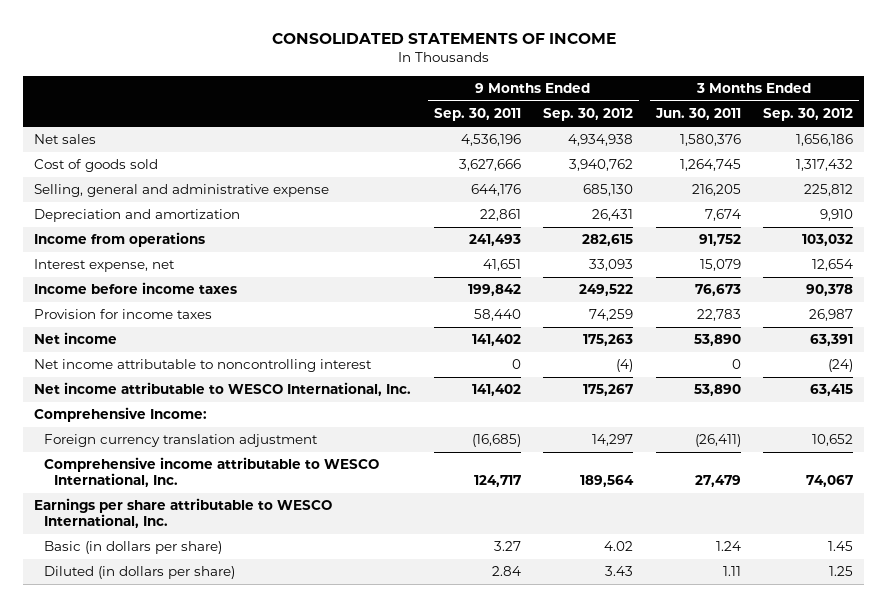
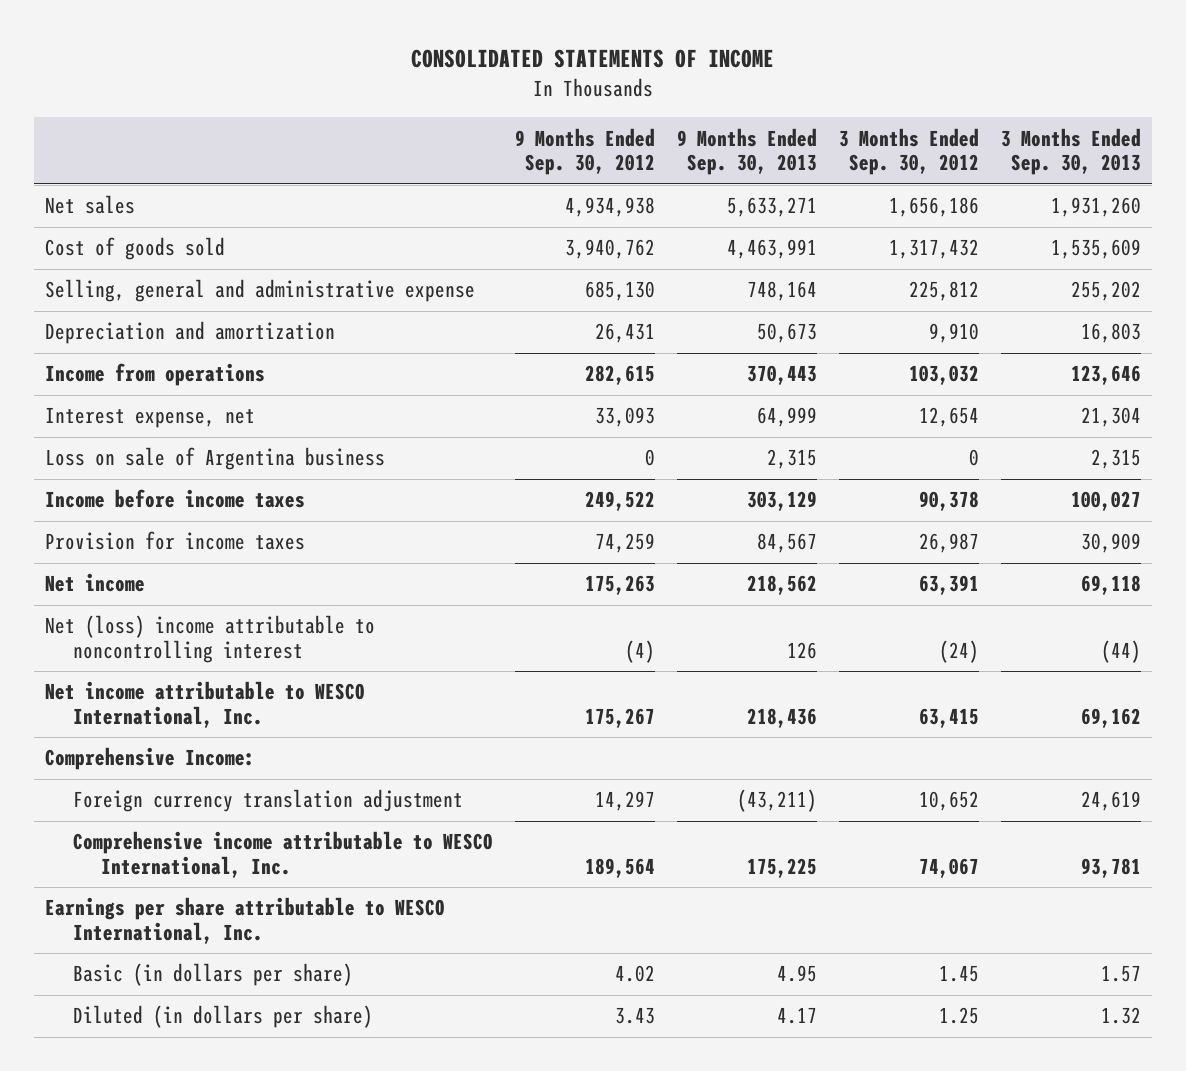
[433,108,521,122] Sep. 30, 2011 -> none
[654,108,741,121] Jun. 30, 2011 -> none
none -> [676,127,817,176] 9 Months Ended Sep. 30, 2013
none -> [1000,127,1141,176] 3 Months Ended Sep. 30, 2013
none -> [44,447,385,471] Loss on sale of Argentina business
[34,359,373,373] Net income attributable to noncontrolling interest -> [44,615,375,663] Net (loss) income attributable to noncontrolling interest

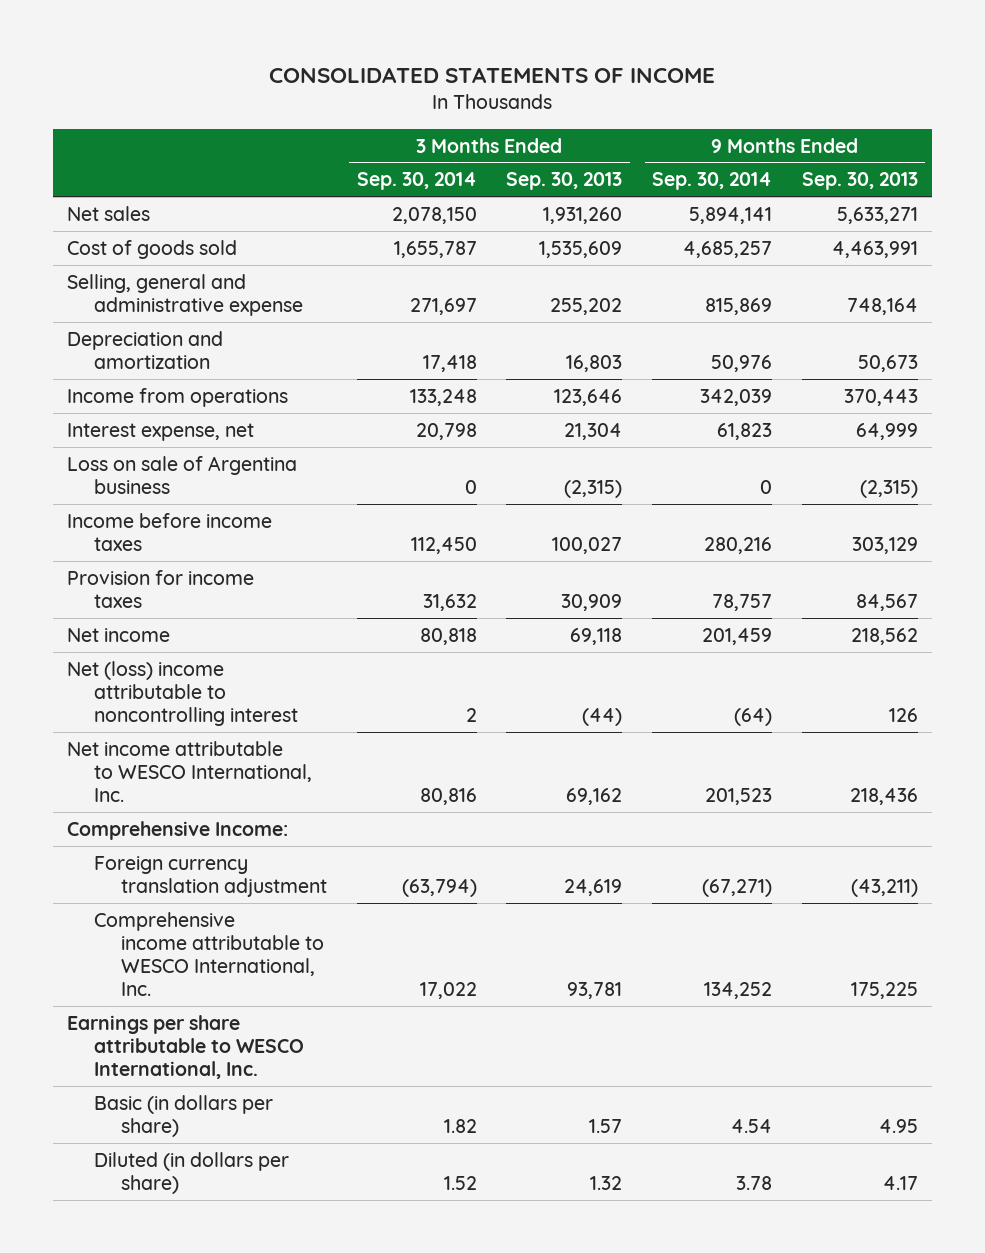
[515,127,656,176] 9 Months Ended Sep. 30, 2012 -> none
[838,127,979,176] 3 Months Ended Sep. 30, 2012 -> none
none -> [356,172,477,191] Sep. 30, 2014
none -> [651,172,772,191] Sep. 30, 2014
[766,449,817,470] 2,315 -> [859,479,918,498] (2,315)
[1090,449,1141,470] 2,315 -> [564,479,623,498] (2,315)

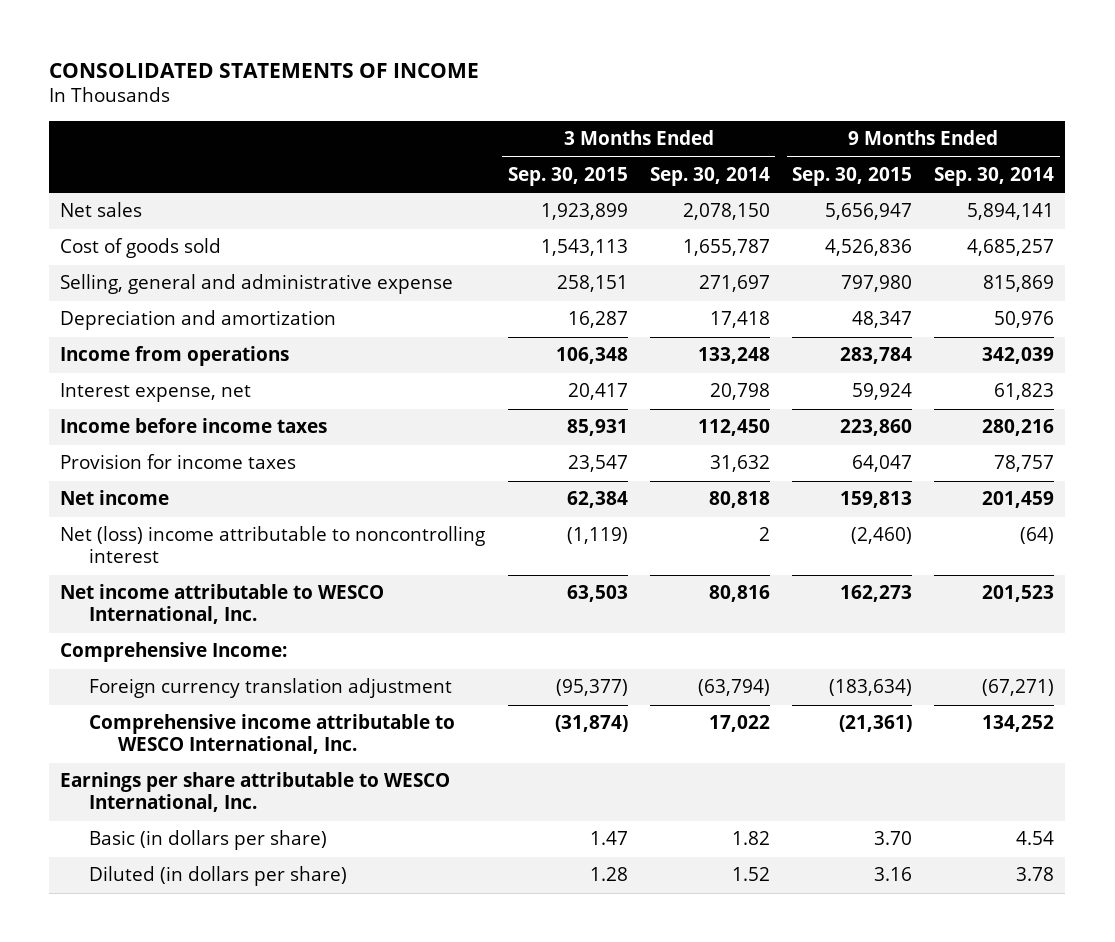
[506,172,623,191] Sep. 30, 2013 -> none
[801,172,918,191] Sep. 30, 2013 -> none
none -> [507,167,628,187] Sep. 30, 2015
none -> [792,167,913,187] Sep. 30, 2015
[67,455,298,494] Loss on sale of Argentina business -> none

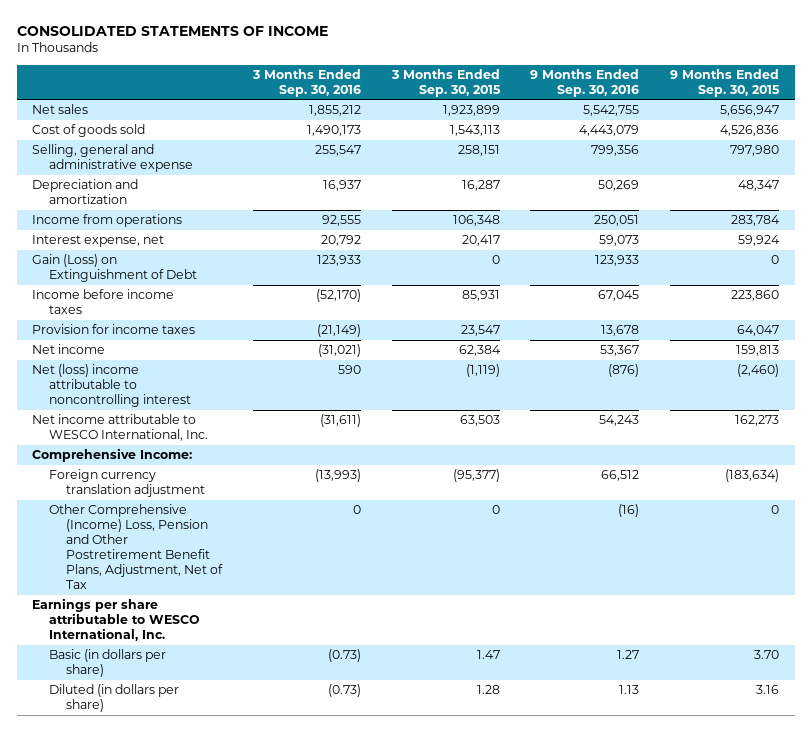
[649,167,770,187] Sep. 30, 2014 -> none
[934,167,1055,187] Sep. 30, 2014 -> none
none -> [251,68,361,97] 3 Months Ended Sep. 30, 2016
none -> [530,68,640,97] 9 Months Ended Sep. 30, 2016
none -> [32,254,198,283] Gain (Loss) on Extinguishment of Debt
[89,714,456,755] Comprehensive income attributable to WESCO International, Inc. -> none
none -> [49,504,224,590] Other Comprehensive (Income) Loss, Pension and Other Postretirement Benefit Plans, Adjustment, Net of Tax

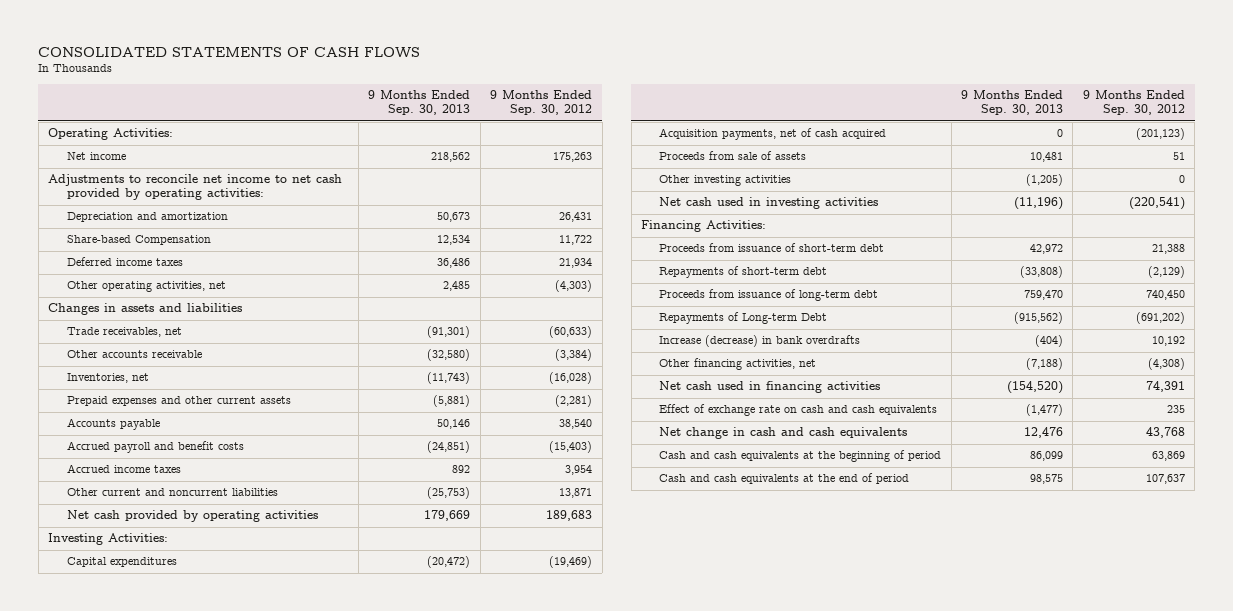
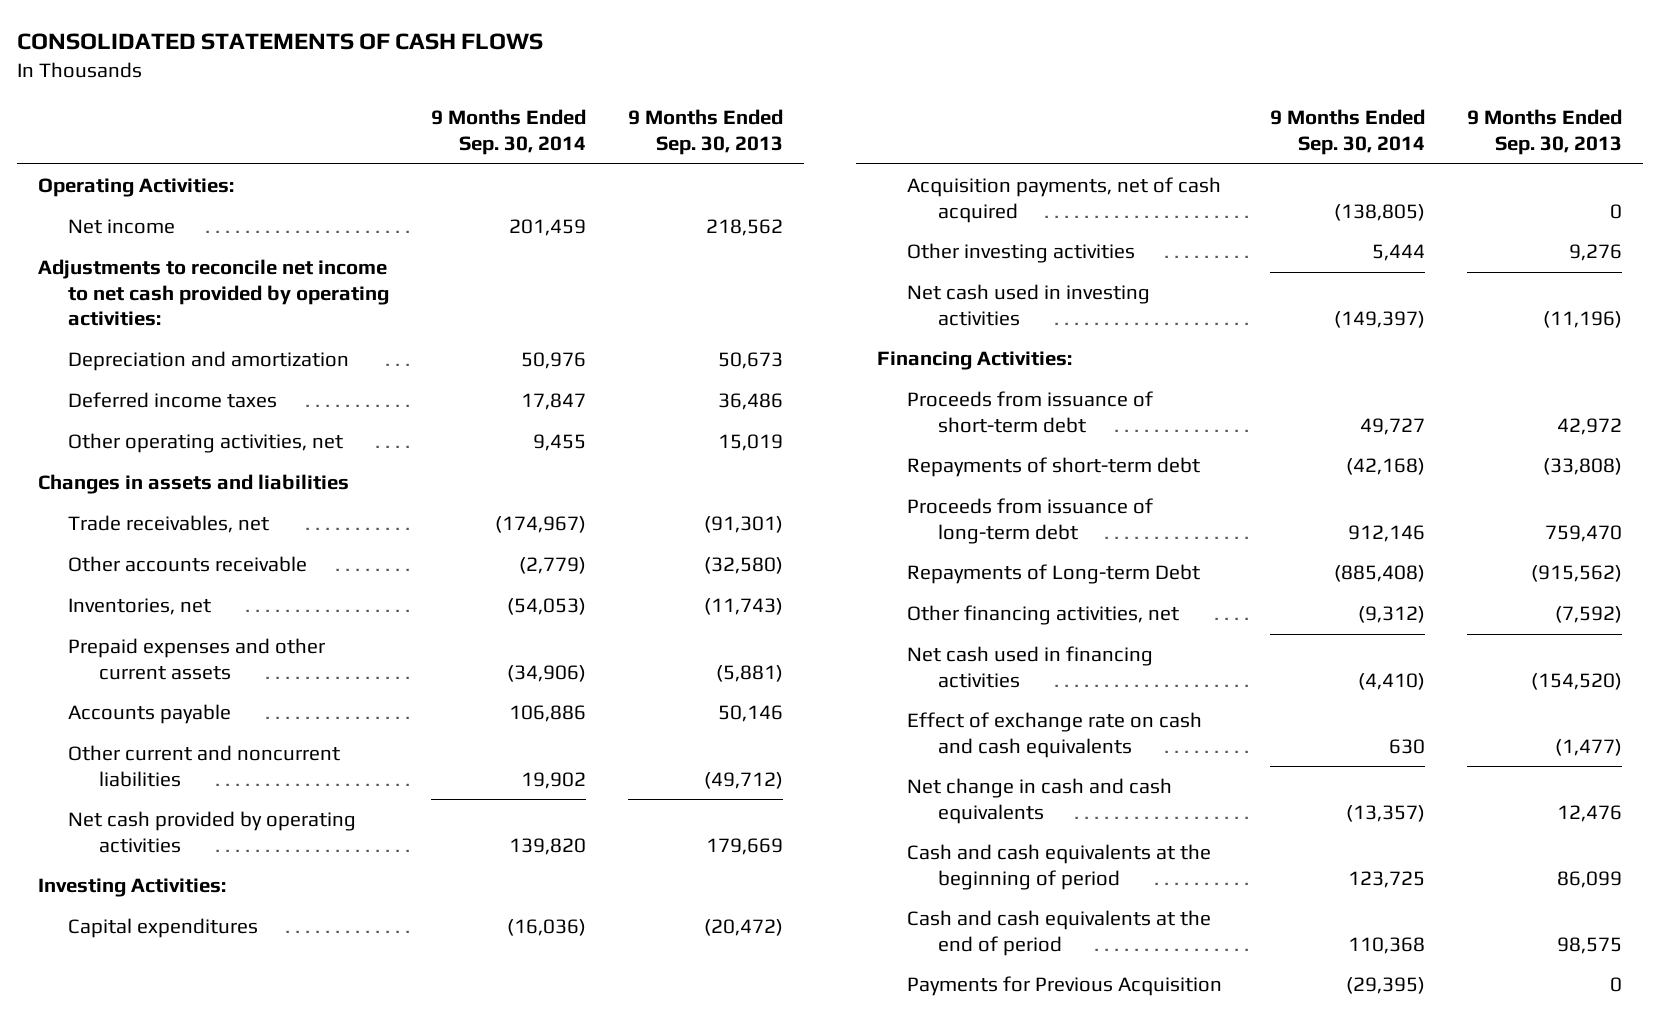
[490,90,593,116] 9 Months Ended Sep. 30, 2012 -> none
none -> [431,109,587,155] 9 Months Ended Sep. 30, 2014
[66,235,211,246] Share-based Compensation -> none
[443,281,471,292] 2,485 -> [718,434,784,452] 15,019
[66,441,244,454] Accrued payroll and benefit costs -> none
[66,464,181,474] Accrued income taxes -> none
[427,487,471,500] (25,753) -> [704,771,784,789] (49,712)
[659,151,807,161] Proceeds from sale of assets -> none
[1026,174,1064,187] (1,205) -> [1569,244,1623,262] 9,276
[659,335,861,348] Increase (decrease) in bank overdrafts -> none
[1026,358,1064,371] (7,188) -> [1555,606,1623,624] (7,592)
none -> [907,976,1223,997] Payments for Previous Acquisition

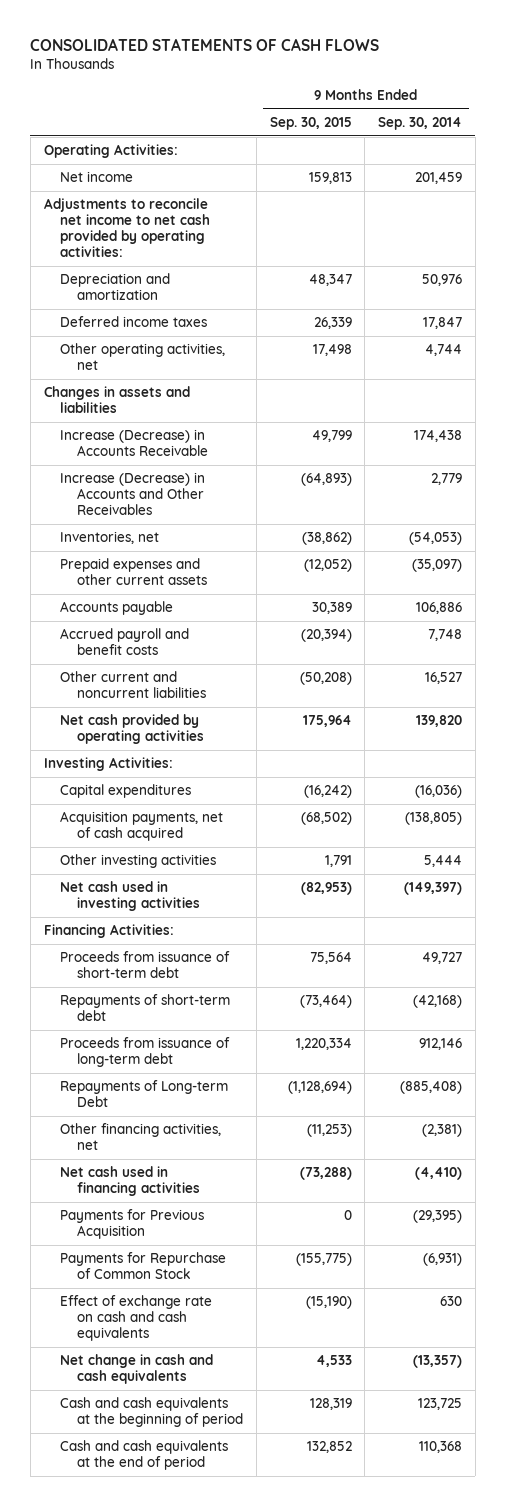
[628,109,784,155] 9 Months Ended Sep. 30, 2013 -> none
none -> [269,116,352,130] Sep. 30, 2015
[533,434,587,452] 9,455 -> [425,344,463,357] 4,744
[68,515,270,534] Trade receivables, net -> none
[68,556,308,573] Other accounts receivable -> none
none -> [60,429,208,457] Increase (Decrease) in Accounts Receivable
none -> [60,472,206,516] Increase (Decrease) in Accounts and Other Receivables
[507,664,587,682] (34,906) -> [412,559,463,573] (35,097)
none -> [60,628,190,656] Accrued payroll and benefit costs
[521,771,587,789] 19,902 -> [425,672,463,685] 16,527
[1358,606,1426,624] (9,312) -> [422,1124,463,1138] (2,381)
[907,976,1223,997] Payments for Previous Acquisition -> [60,1209,205,1240] Payments for Previous Acquisition
none -> [60,1252,227,1280] Payments for Repurchase of Common Stock

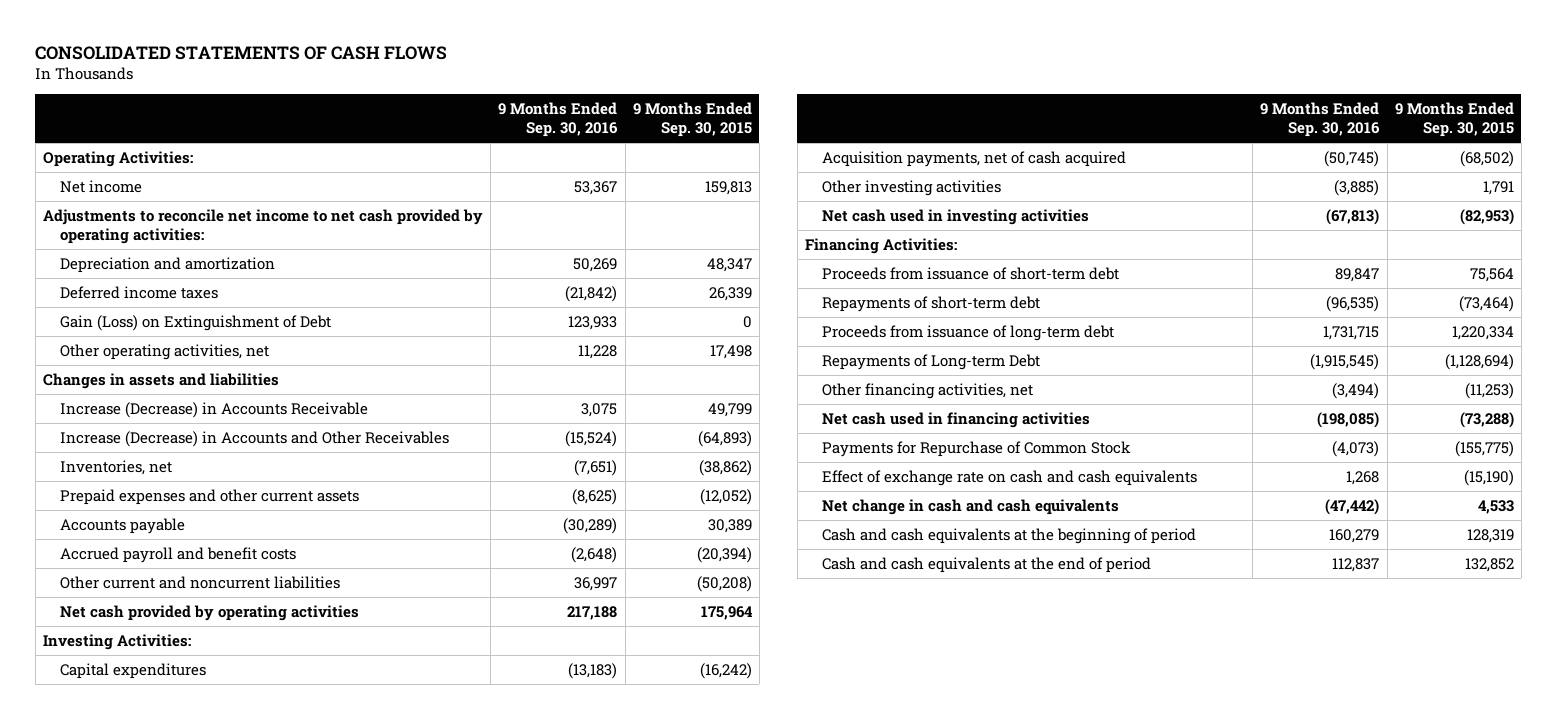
[378,116,463,130] Sep. 30, 2014 -> none
none -> [498,102,619,138] 9 Months Ended Sep. 30, 2016
none -> [60,314,332,331] Gain (Loss) on Extinguishment of Debt
[60,1209,205,1240] Payments for Previous Acquisition -> none

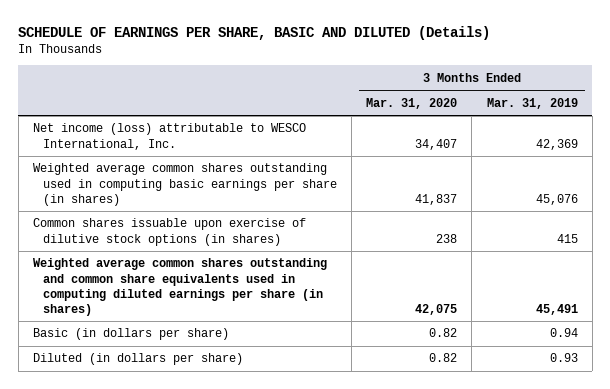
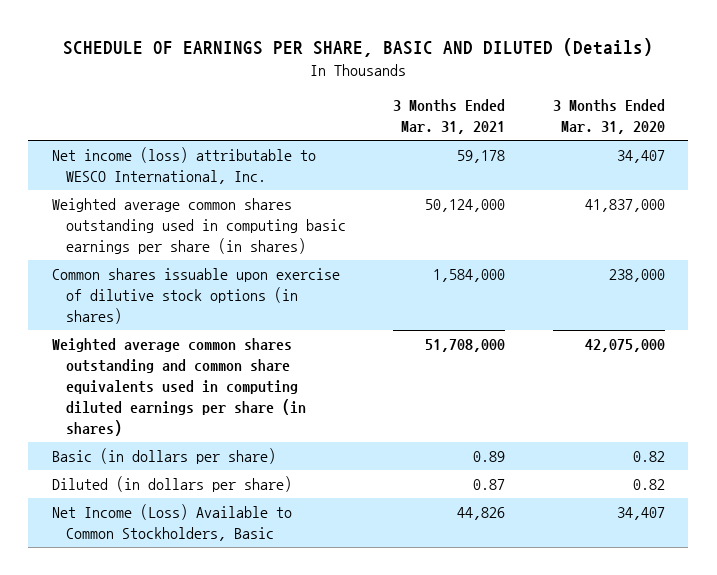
[486,97,578,109] Mar. 31, 2019 -> none
none -> [393,99,506,135] 3 Months Ended Mar. 31, 2021
[415,193,458,205] 41,837 -> [584,199,665,213] 41,837,000
[436,233,458,243] 238 -> [608,269,665,283] 238,000
[415,303,458,315] 42,075 -> [584,339,665,353] 42,075,000
none -> [51,504,292,542] Net Income (Loss) Available to Common Stockholders, Basic

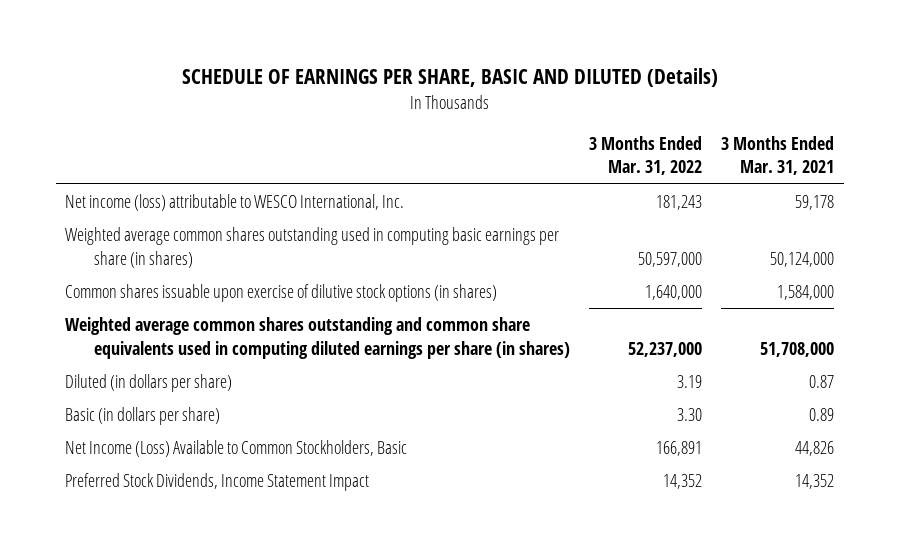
[552,99,665,135] 3 Months Ended Mar. 31, 2020 -> none
none -> [589,135,703,176] 3 Months Ended Mar. 31, 2022
[51,448,276,465] Basic (in dollars per share) -> [65,407,221,426] Basic (in dollars per share)
none -> [65,473,370,492] Preferred Stock Dividends, Income Statement Impact

